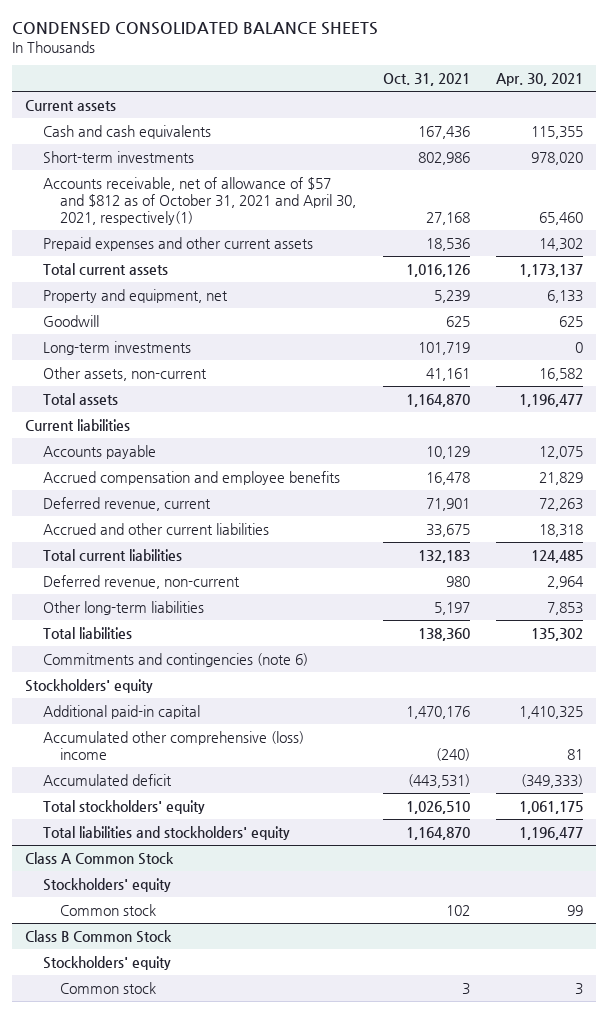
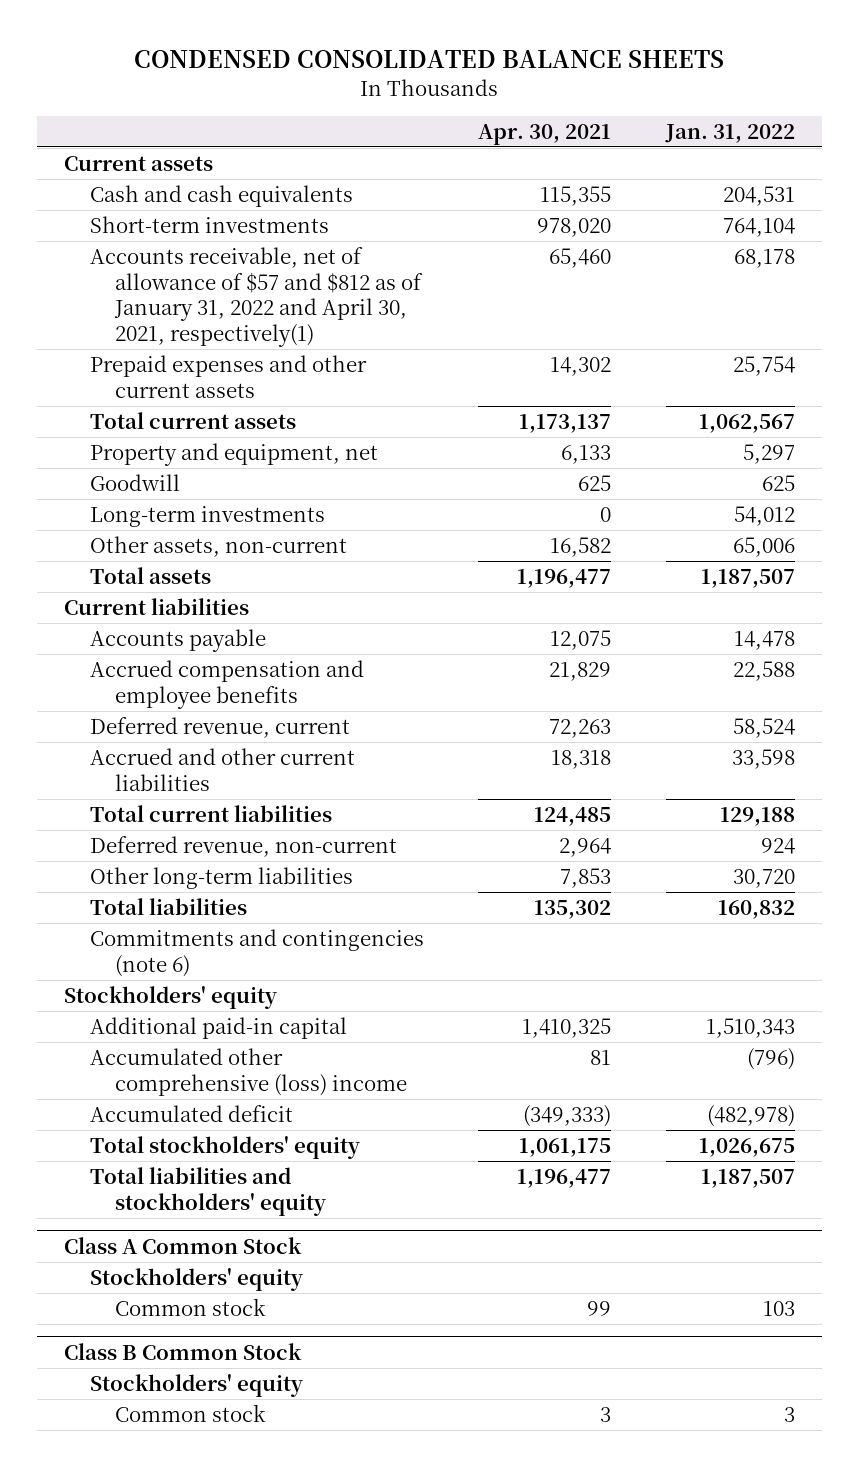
[382,73,470,87] Oct. 31, 2021 -> none
none -> [664,123,795,143] Jan. 31, 2022
[42,176,357,226] Accounts receivable, net of allowance of $57 and $812 as of October 31, 2021 and April 30, 2021, respectively(1) -> [89,246,424,348] Accounts receivable, net of allowance of $57 and $812 as of January 31, 2022 and April 30, 2021, respectively(1)

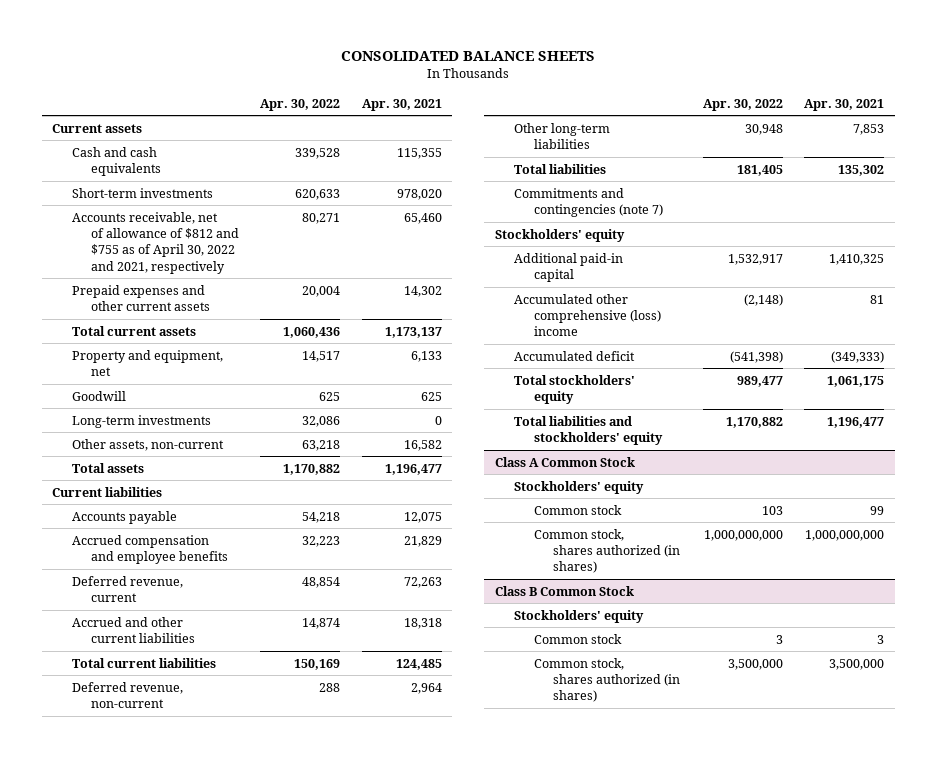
[134,50,725,69] CONDENSED CONSOLIDATED BALANCE SHEETS -> [341,51,596,62] CONSOLIDATED BALANCE SHEETS
[664,123,795,143] Jan. 31, 2022 -> none
none -> [260,98,341,111] Apr. 30, 2022
[89,246,424,348] Accounts receivable, net of allowance of $57 and $812 as of January 31, 2022 and April 30, 2021, respectively(1) -> [71,211,240,274] Accounts receivable, net of allowance of $812 and $755 as of April 30, 2022 and 2021, respectively
[89,928,424,977] Commitments and contingencies (note 6) -> [514,187,663,218] Commitments and contingencies (note 7)
none -> [533,528,681,574] Common stock, shares authorized (in shares)
none -> [533,657,681,703] Common stock, shares authorized (in shares)

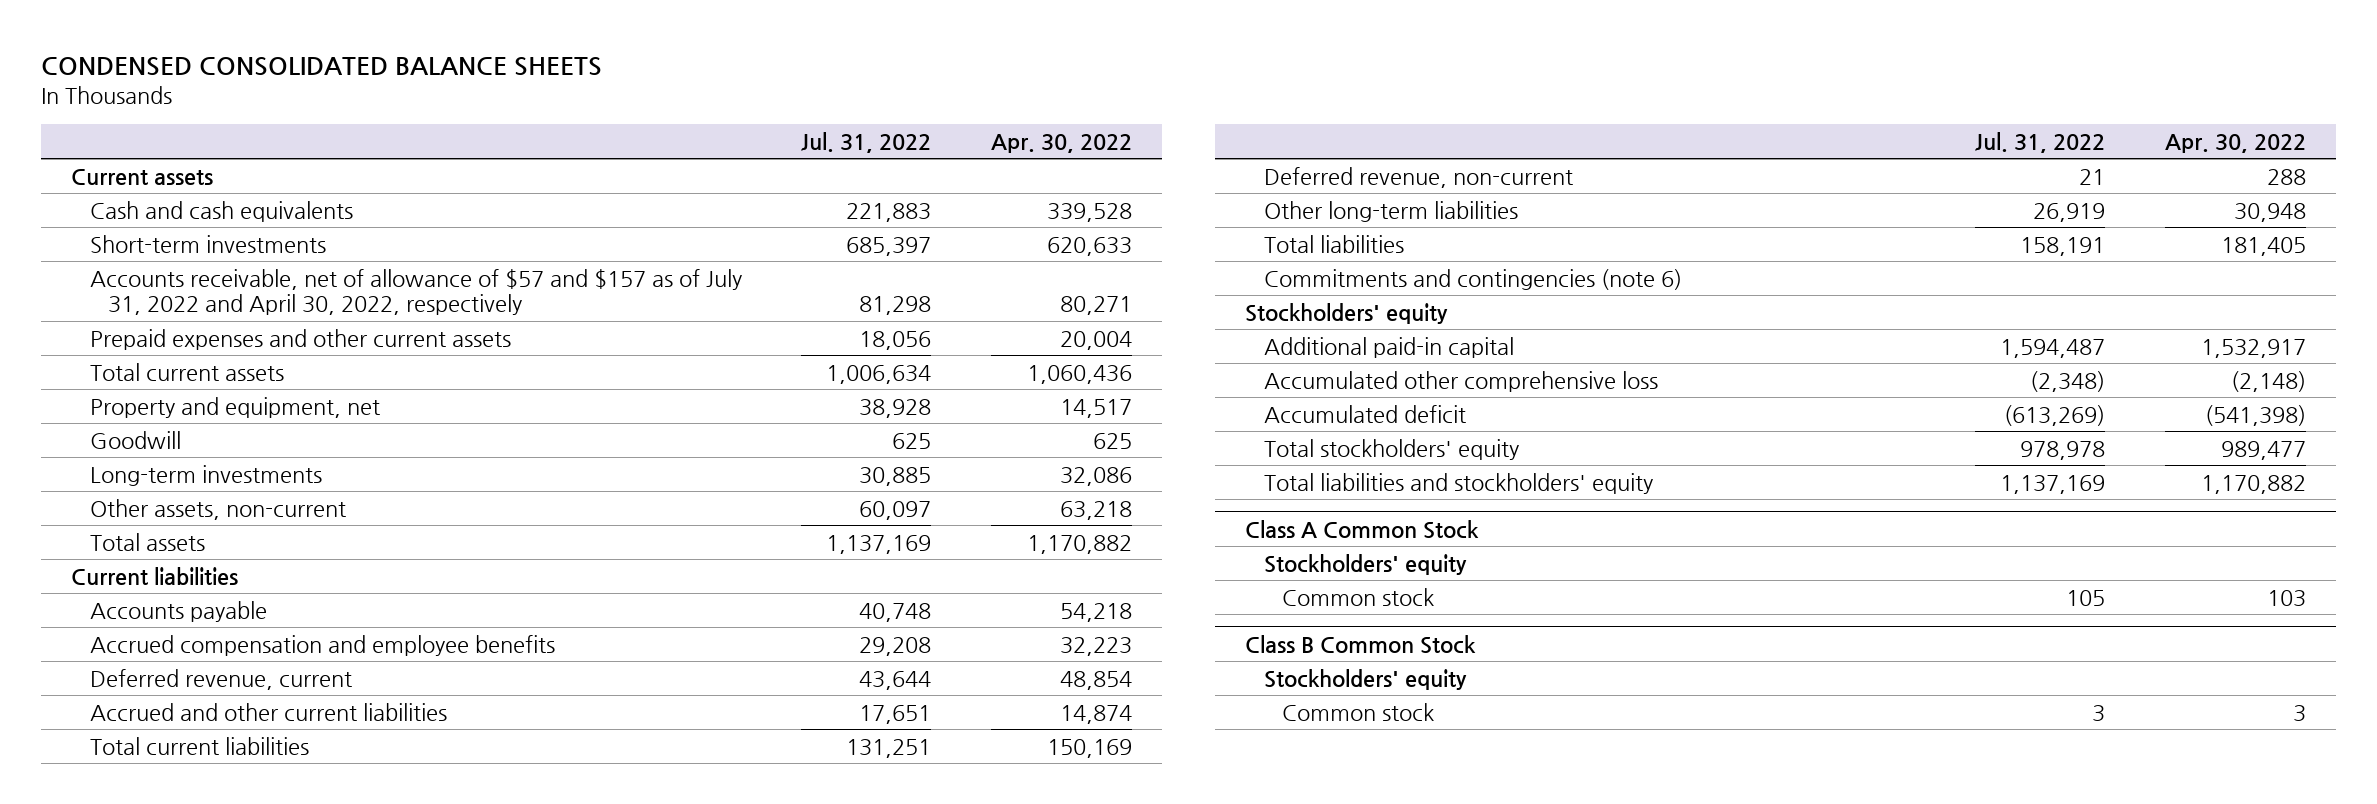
[341,51,596,62] CONSOLIDATED BALANCE SHEETS -> [41,57,603,77] CONDENSED CONSOLIDATED BALANCE SHEETS
[361,98,442,111] Apr. 30, 2021 -> none
none -> [801,131,932,153] Jul. 31, 2022
[71,211,240,274] Accounts receivable, net of allowance of $812 and $755 as of April 30, 2022 and 2021, respectively -> [89,268,742,316] Accounts receivable, net of allowance of $57 and $157 as of July 31, 2022 and April 30, 2022, respectively
[514,187,663,218] Commitments and contingencies (note 7) -> [1263,268,1682,290] Commitments and contingencies (note 6)
[514,293,661,337] Accumulated other comprehensive (loss) income -> [1263,370,1658,392] Accumulated other comprehensive loss
[533,528,681,574] Common stock, shares authorized (in shares) -> none
[533,657,681,703] Common stock, shares authorized (in shares) -> none

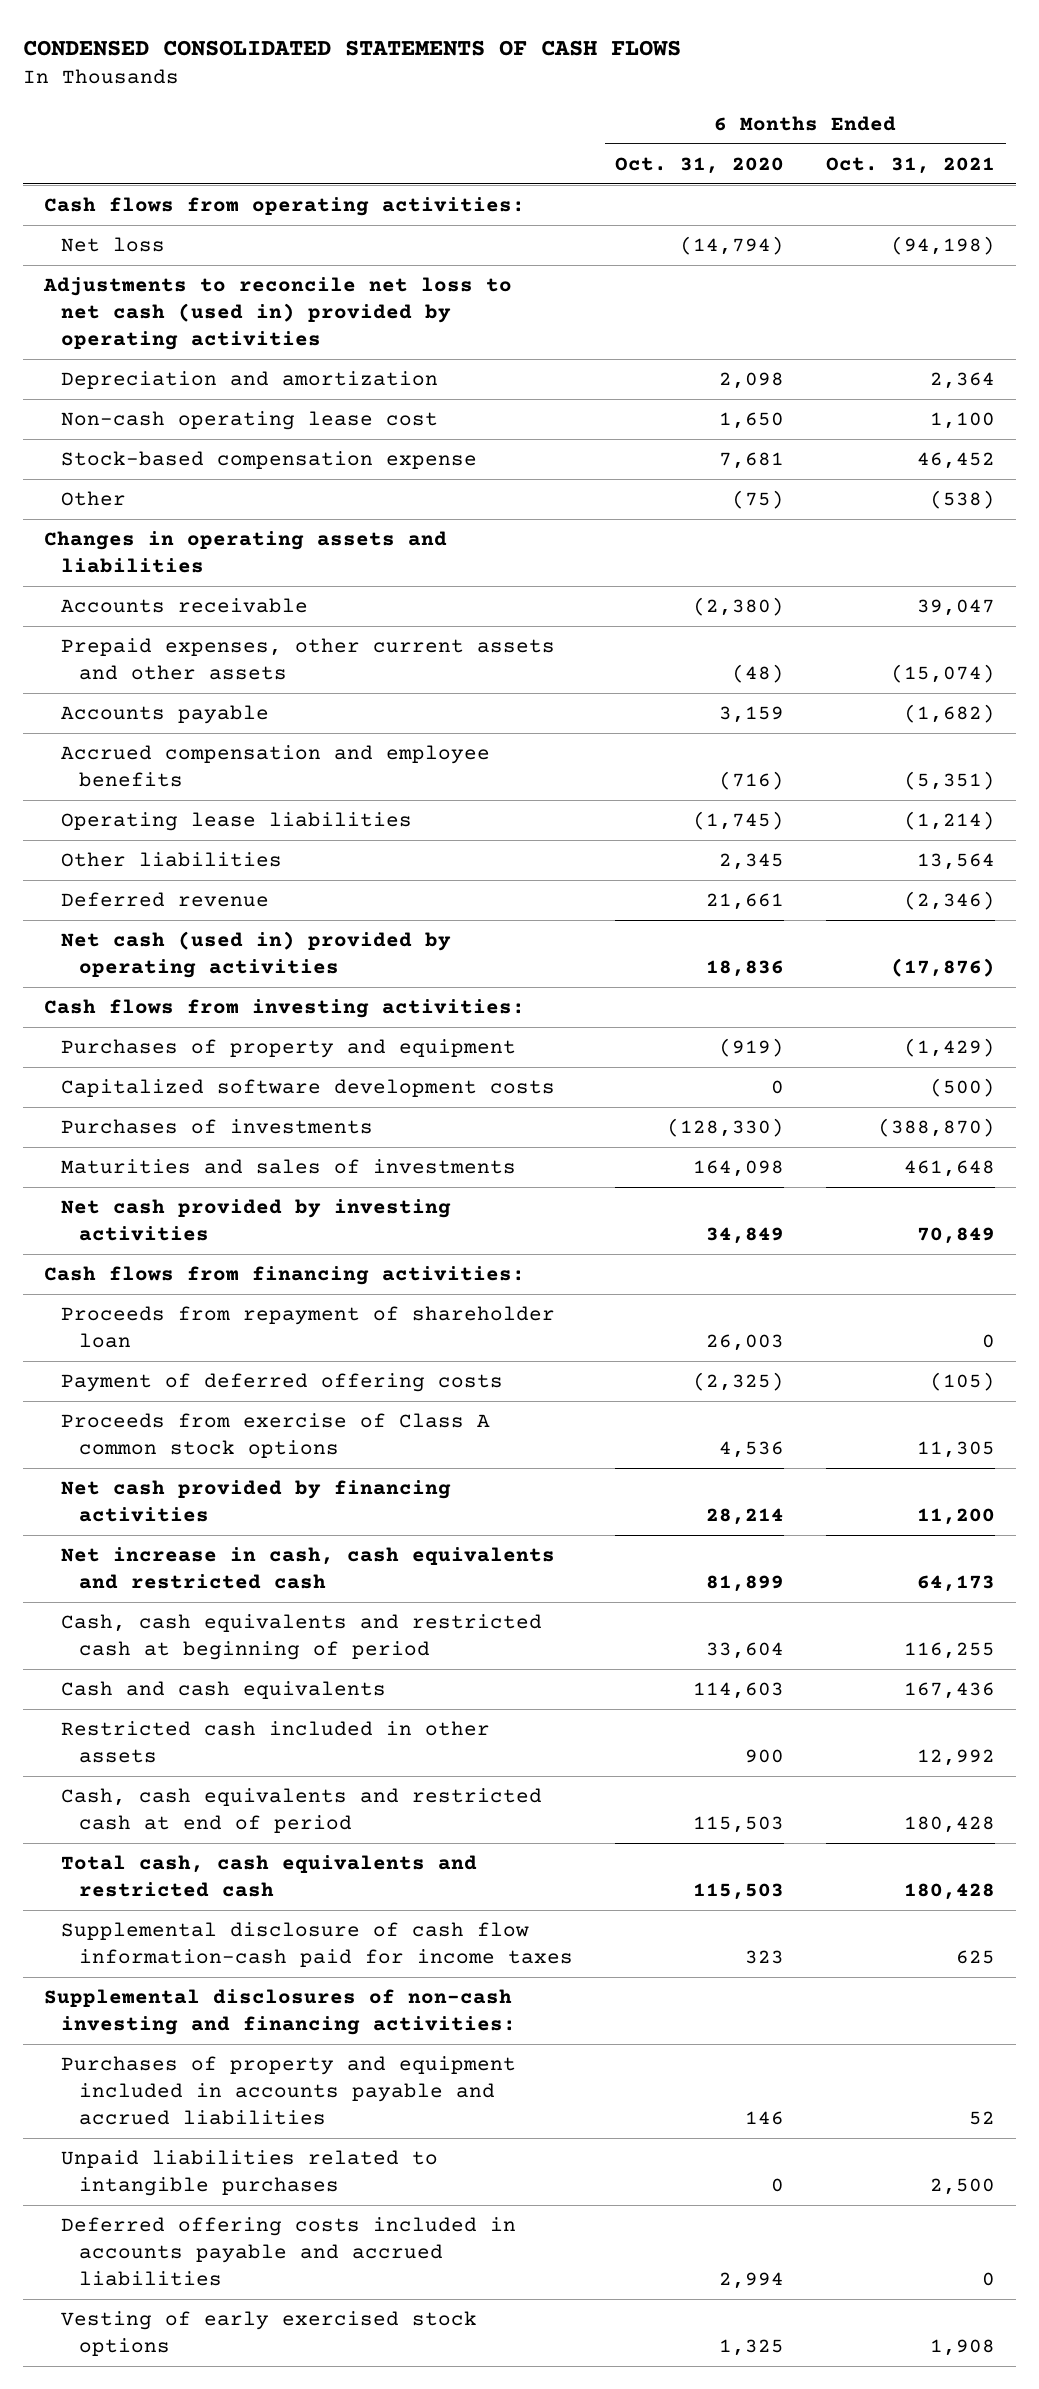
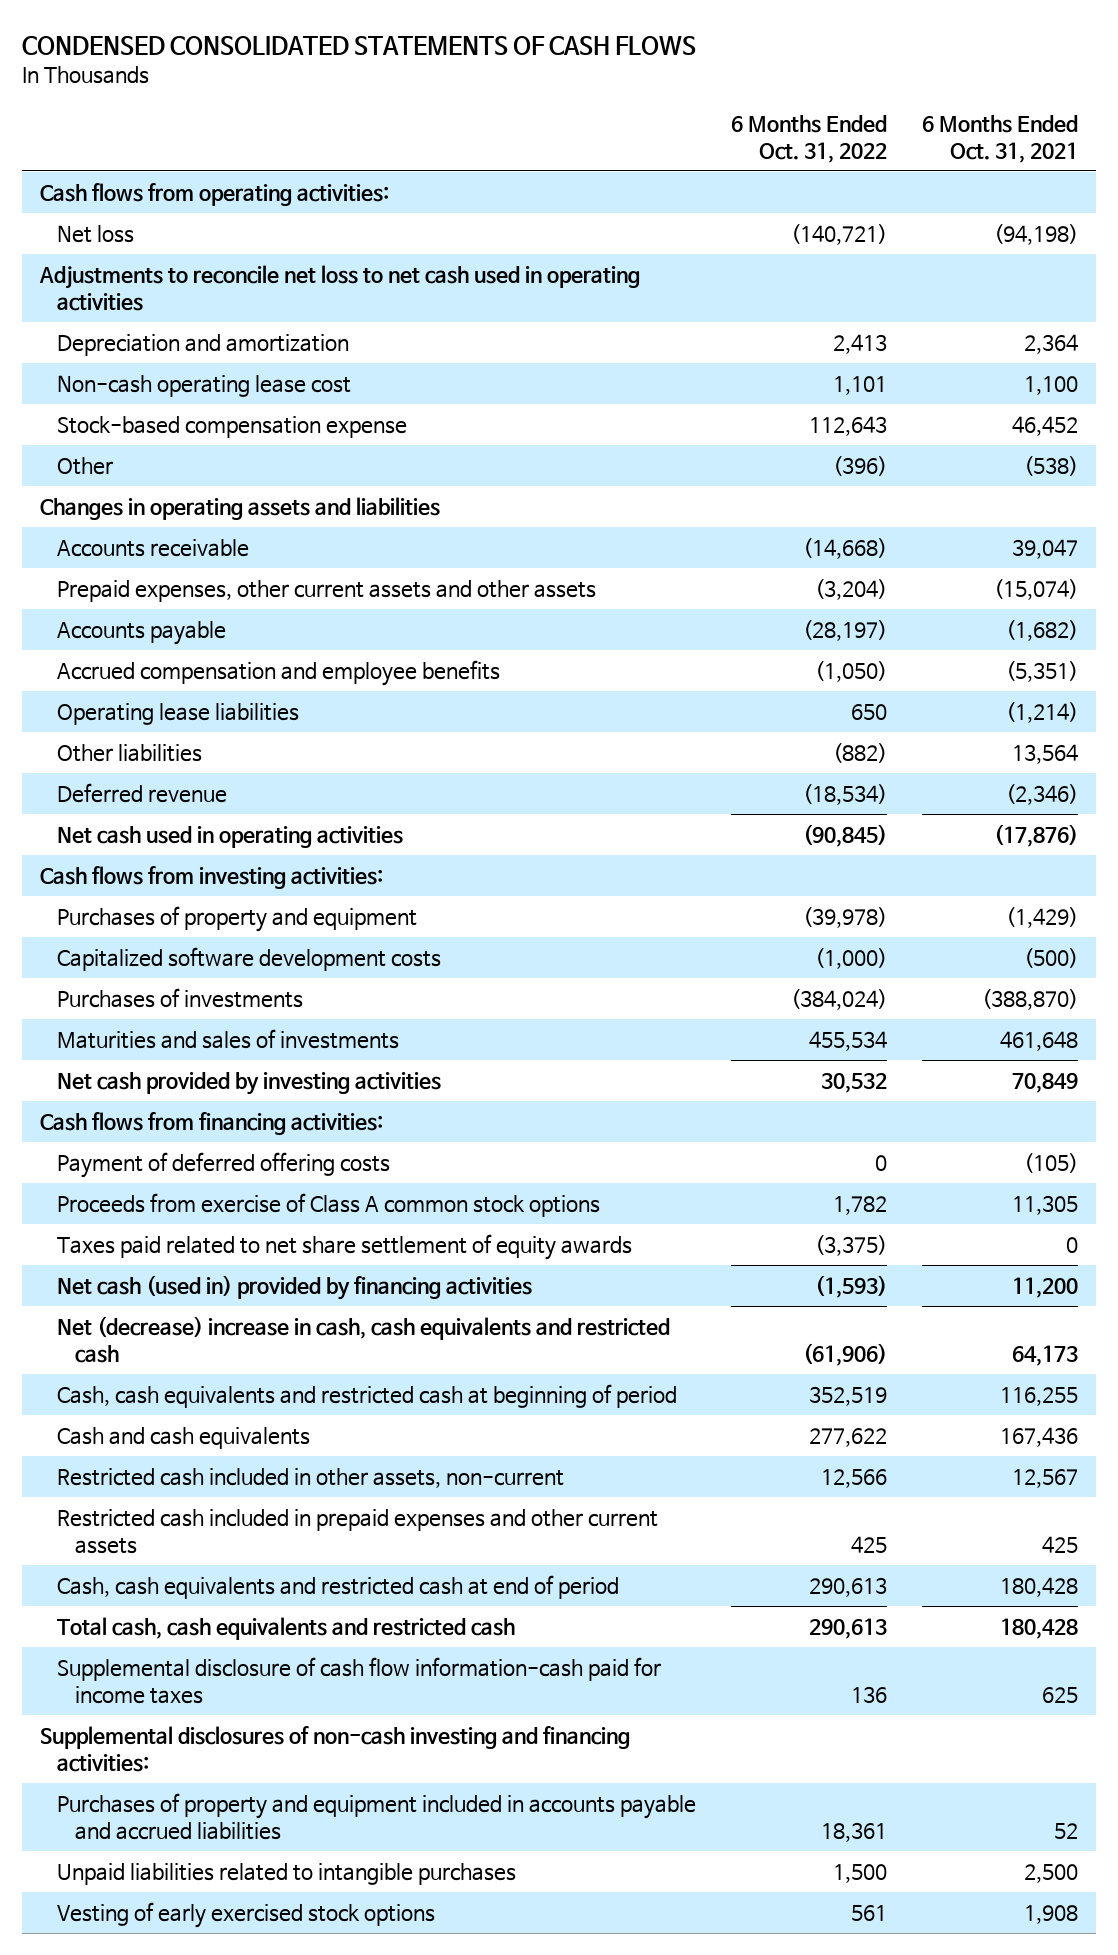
[615,156,785,174] Oct. 31, 2020 -> none
none -> [731,114,888,163] 6 Months Ended Oct. 31, 2022
[42,276,512,351] Adjustments to reconcile net loss to net cash (used in) provided by operating activities -> [38,264,640,311] Adjustments to reconcile net loss to net cash used in operating activities
[61,930,452,978] Net cash (used in) provided by operating activities -> [57,825,404,848] Net cash used in operating activities
[61,1305,556,1348] Proceeds from repayment of shareholder loan -> none
none -> [57,1233,633,1260] Taxes paid related to net share settlement of equity awards
[61,1479,452,1522] Net cash provided by financing activities -> [57,1274,533,1300] Net cash (used in) provided by financing activities
[61,1546,556,1589] Net increase in cash, cash equivalents and restricted cash -> [57,1315,671,1363] Net (decrease) increase in cash, cash equivalents and restricted cash
[61,1720,491,1763] Restricted cash included in other assets -> [57,1467,565,1488] Restricted cash included in other assets, non-current
[917,1748,996,1766] 12,992 -> [1012,1468,1079,1488] 12,567
none -> [57,1508,659,1554] Restricted cash included in prepaid expenses and other current assets
[61,2216,517,2287] Deferred offering costs included in accounts payable and accrued liabilities -> none

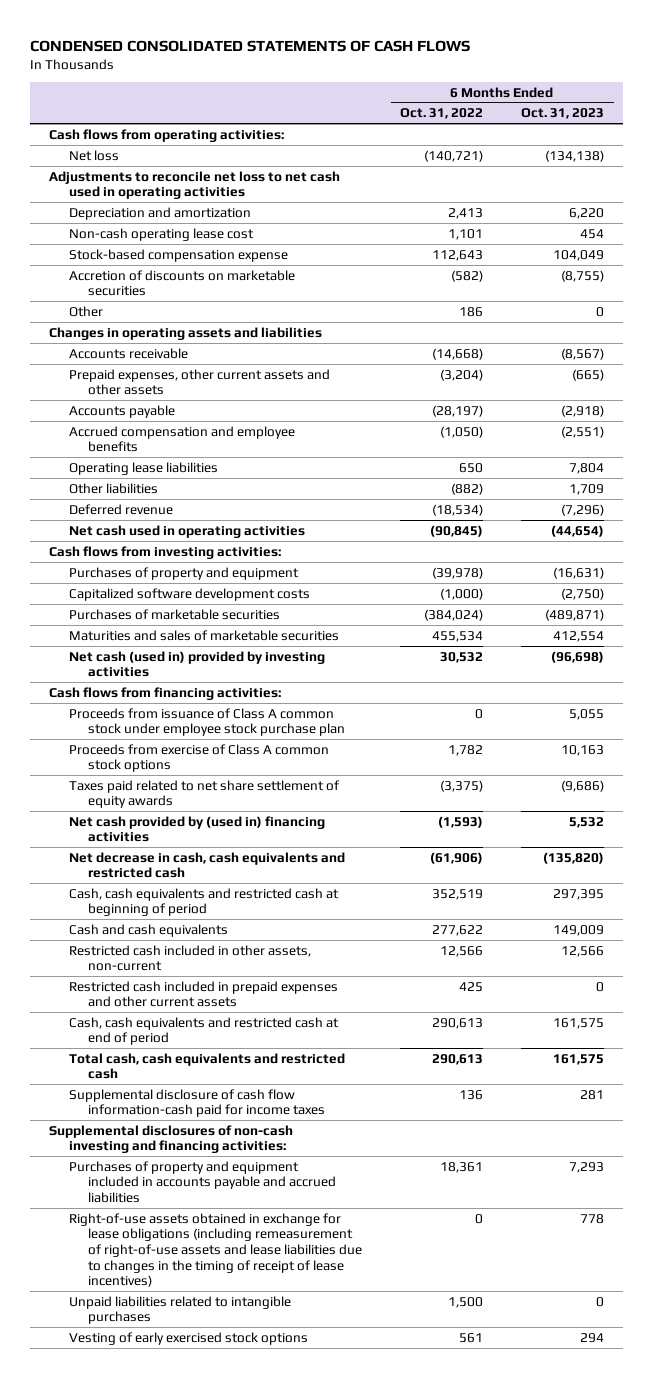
[922,114,1079,163] 6 Months Ended Oct. 31, 2021 -> none
none -> [521,108,605,120] Oct. 31, 2023
none -> [68,269,295,297] Accretion of discounts on marketable securities
[833,455,888,476] (396) -> [459,306,484,317] 186
[57,987,304,1008] Purchases of investments -> [68,608,280,620] Purchases of marketable securities
[57,1028,400,1049] Maturities and sales of investments -> [68,629,339,641] Maturities and sales of marketable securities
[57,1071,442,1095] Net cash provided by investing activities -> [68,650,325,678] Net cash (used in) provided by investing activities
[57,1151,391,1178] Payment of deferred offering costs -> none
none -> [68,707,346,737] Proceeds from issuance of Class A common stock under employee stock purchase plan
[57,1274,533,1300] Net cash (used in) provided by financing activities -> [68,815,325,843] Net cash provided by (used in) financing activities
[57,1315,671,1363] Net (decrease) increase in cash, cash equivalents and restricted cash -> [68,851,345,879] Net decrease in cash, cash equivalents and restricted cash
none -> [68,1212,363,1288] Right-of-use assets obtained in exchange for lease obligations (including remeasurement of right-of-use assets and lease liabilities due to changes in the timing of receipt of lease incentives)

